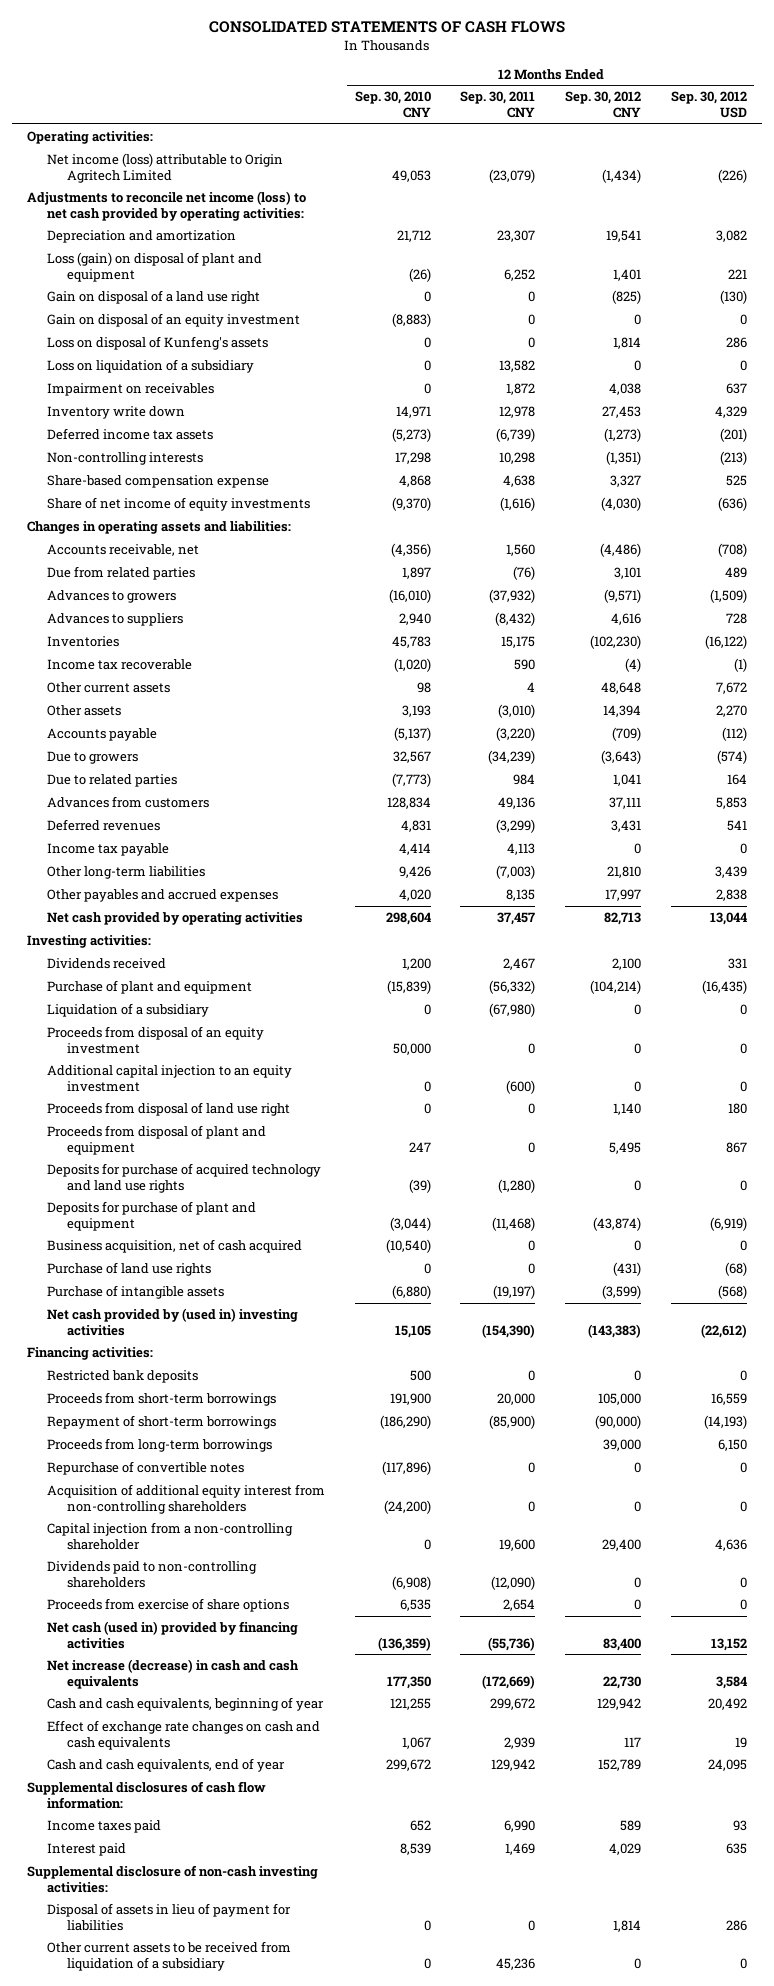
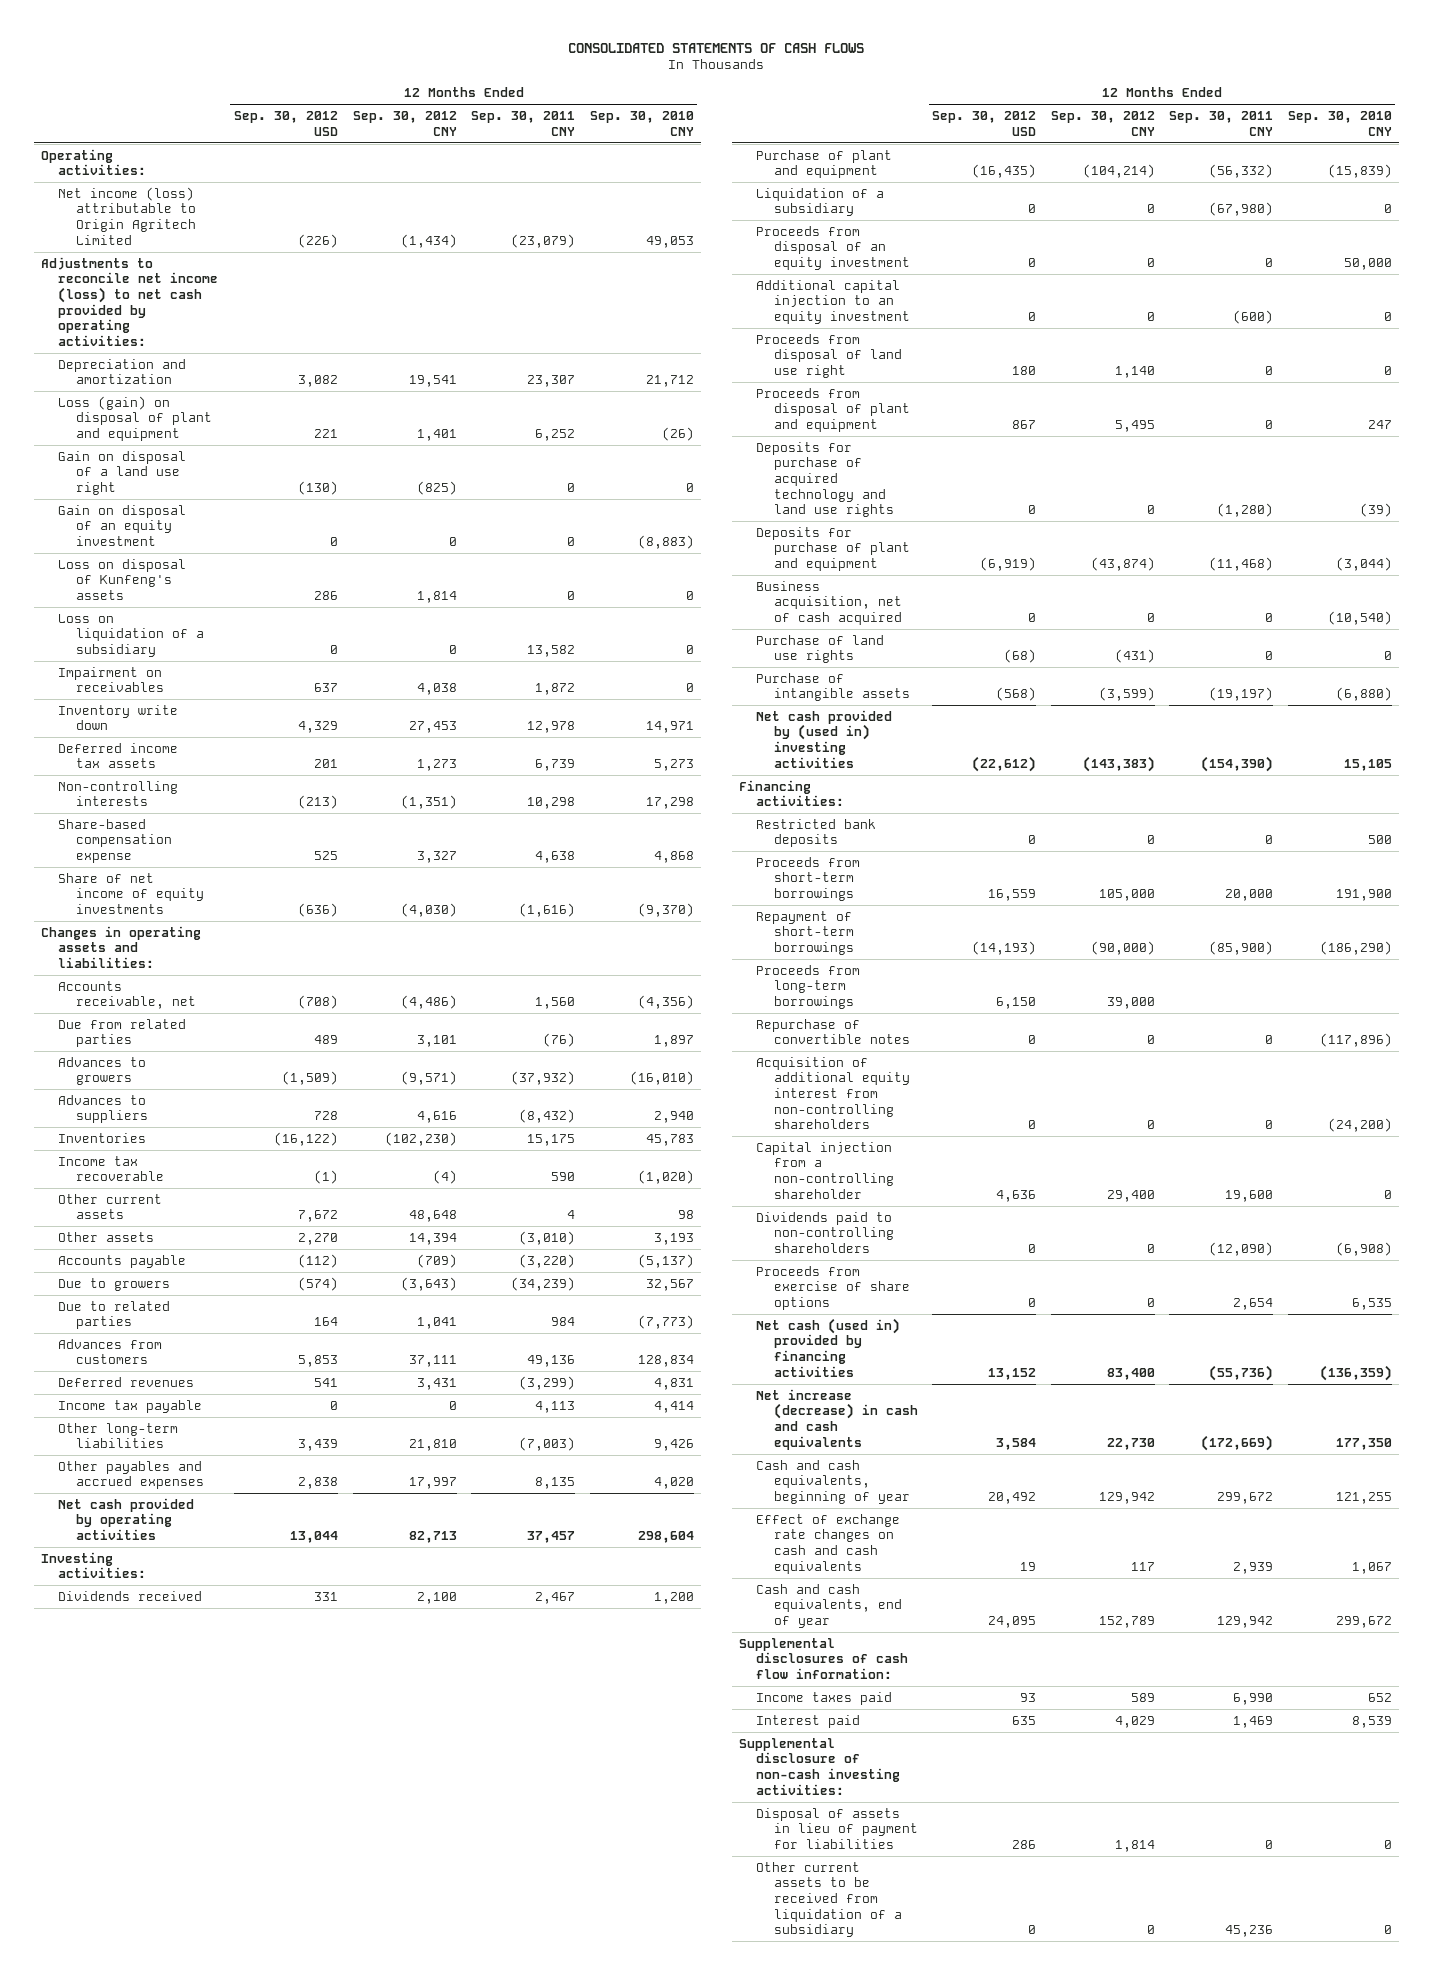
[391,427,431,442] (5,273) -> [653,759,694,772] 5,273
[496,427,536,442] (6,739) -> [535,759,576,772] 6,739
[604,427,642,442] (1,273) -> [416,759,457,772] 1,273
[719,427,747,442] (201) -> [314,759,339,769] 201

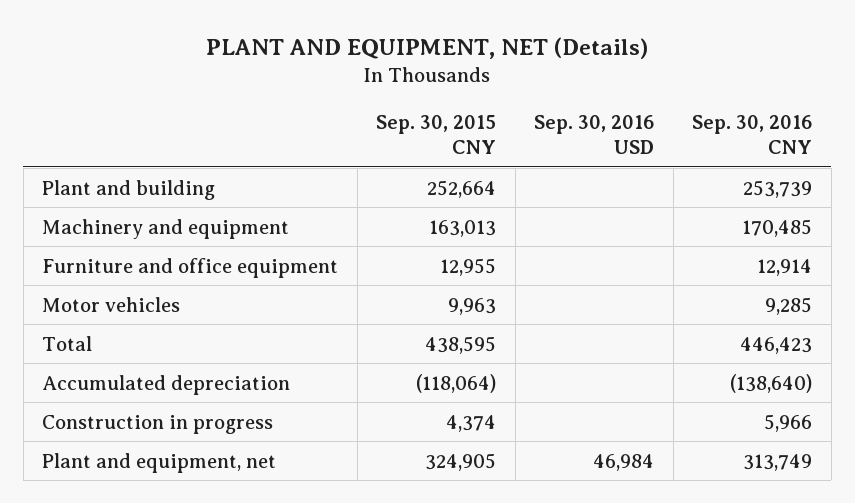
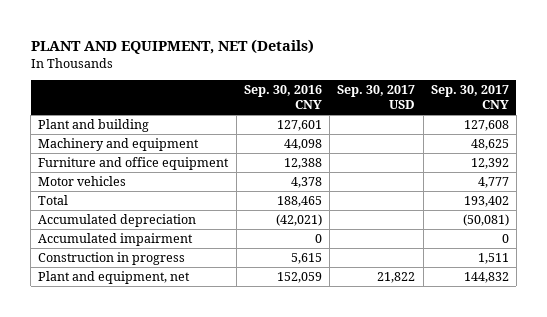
[376,114,497,154] Sep. 30, 2015 CNY -> none
[534,114,655,154] Sep. 30, 2016 USD -> none
none -> [337,85,416,110] Sep. 30, 2017 USD
none -> [430,85,509,110] Sep. 30, 2017 CNY
[743,179,813,198] 253,739 -> [276,119,322,131] 127,601
[742,218,813,237] 170,485 -> [283,138,322,150] 44,098
[757,258,813,276] 12,914 -> [283,157,322,169] 12,388
[765,296,813,315] 9,285 -> [290,176,322,188] 4,378
[740,336,813,354] 446,423 -> [276,195,322,207] 188,465
[730,373,813,393] (138,640) -> [275,213,322,226] (42,021)
none -> [38,232,194,246] Accumulated impairment
[764,413,813,432] 5,966 -> [290,252,322,264] 5,615
[743,453,813,471] 313,749 -> [276,271,322,283] 152,059

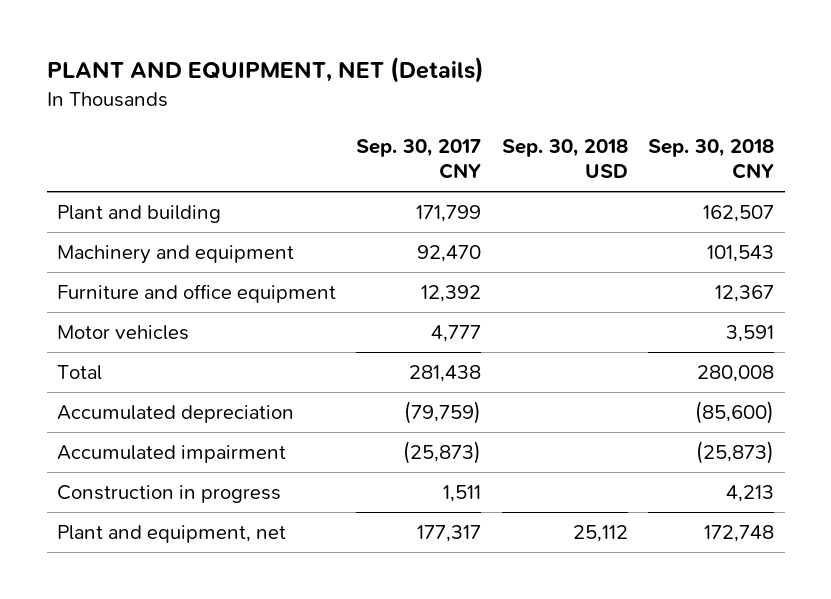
[243,85,322,110] Sep. 30, 2016 CNY -> none
[337,85,416,110] Sep. 30, 2017 USD -> none
none -> [501,138,628,178] Sep. 30, 2018 USD
none -> [648,138,775,179] Sep. 30, 2018 CNY
[463,119,509,131] 127,608 -> [416,205,482,223] 171,799
[470,138,509,150] 48,625 -> [417,245,482,263] 92,470
[463,195,509,207] 193,402 -> [409,365,482,383] 281,438
[462,213,509,226] (50,081) -> [404,401,482,425] (79,759)
[501,233,509,243] 0 -> [403,441,482,465] (25,873)
[463,271,509,283] 144,832 -> [417,525,482,543] 177,317

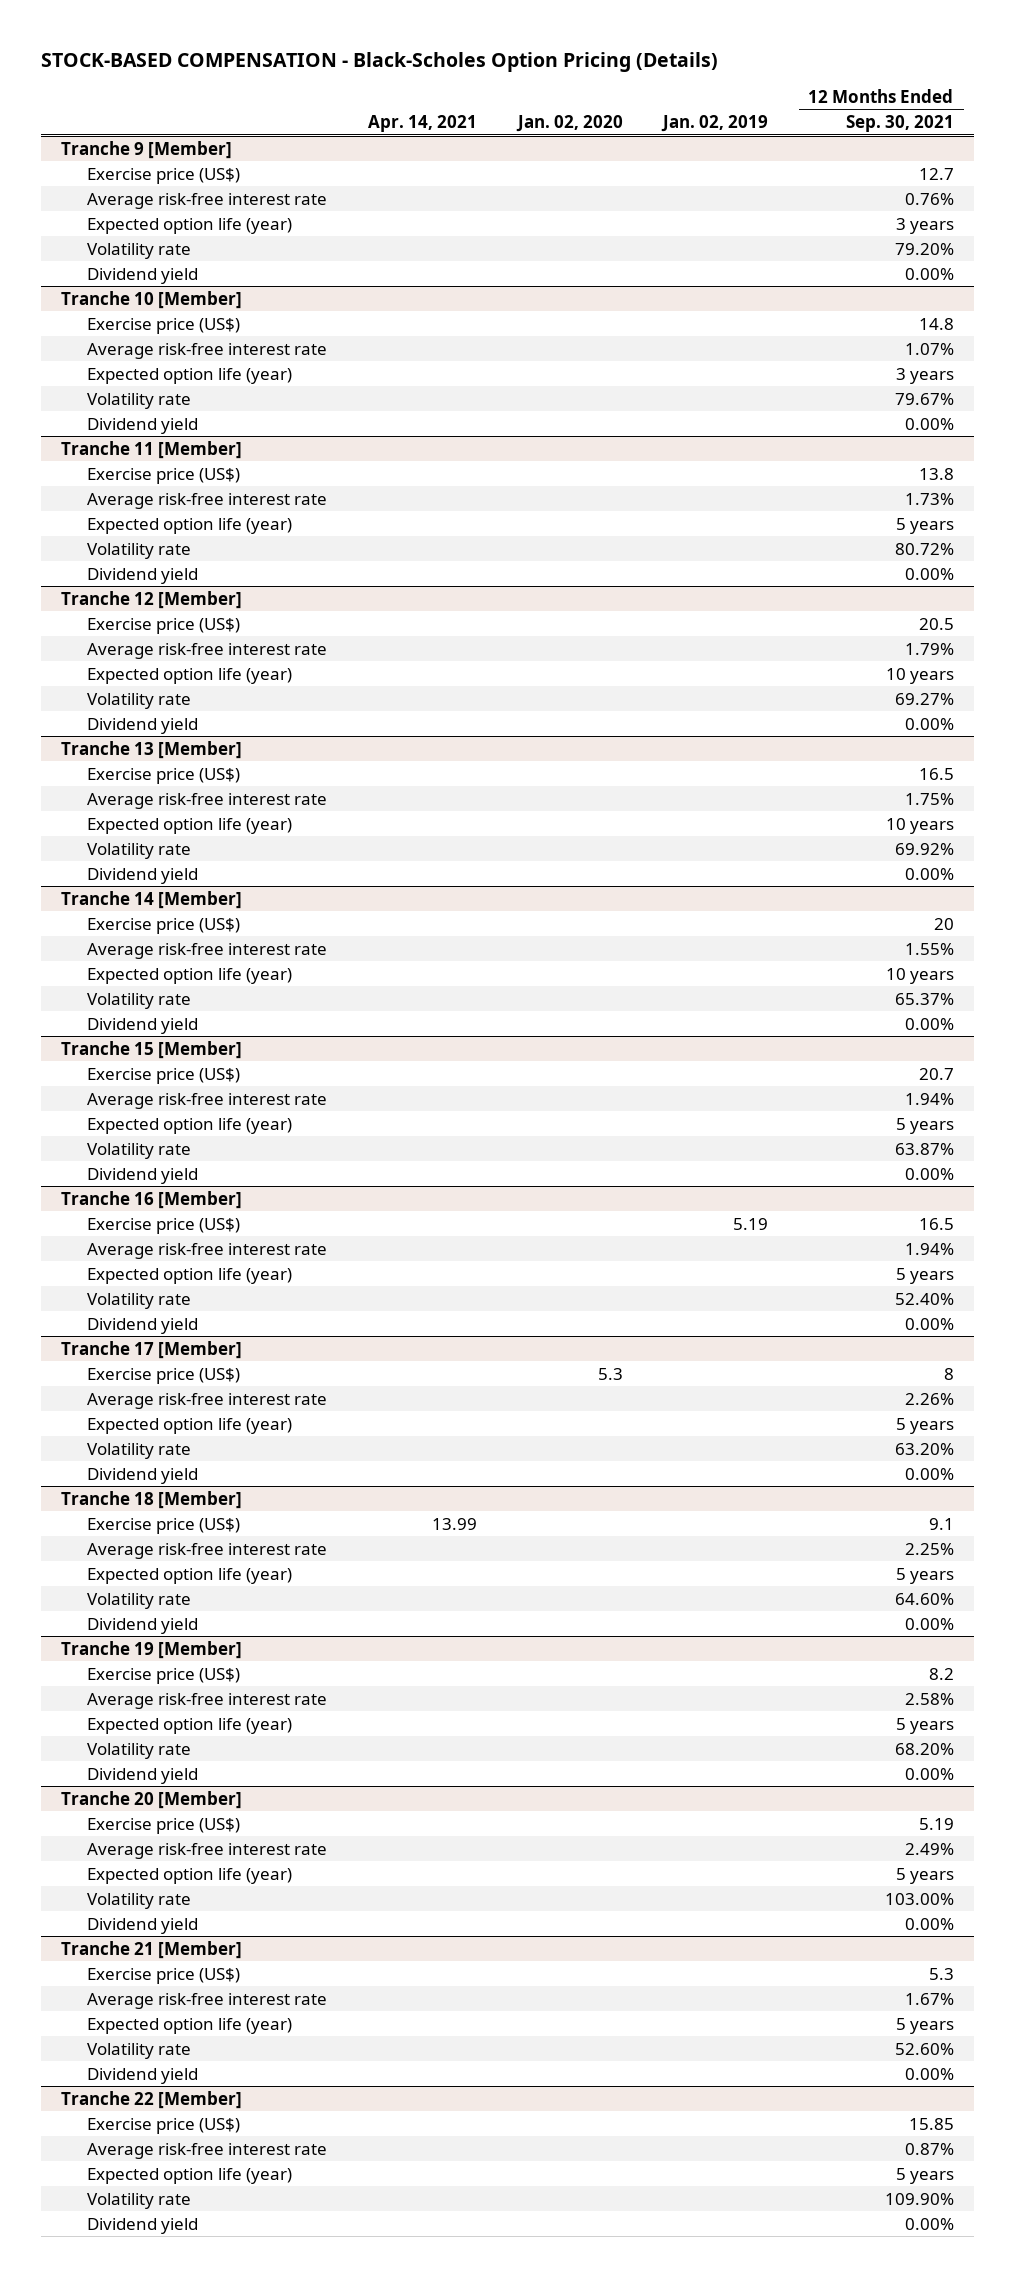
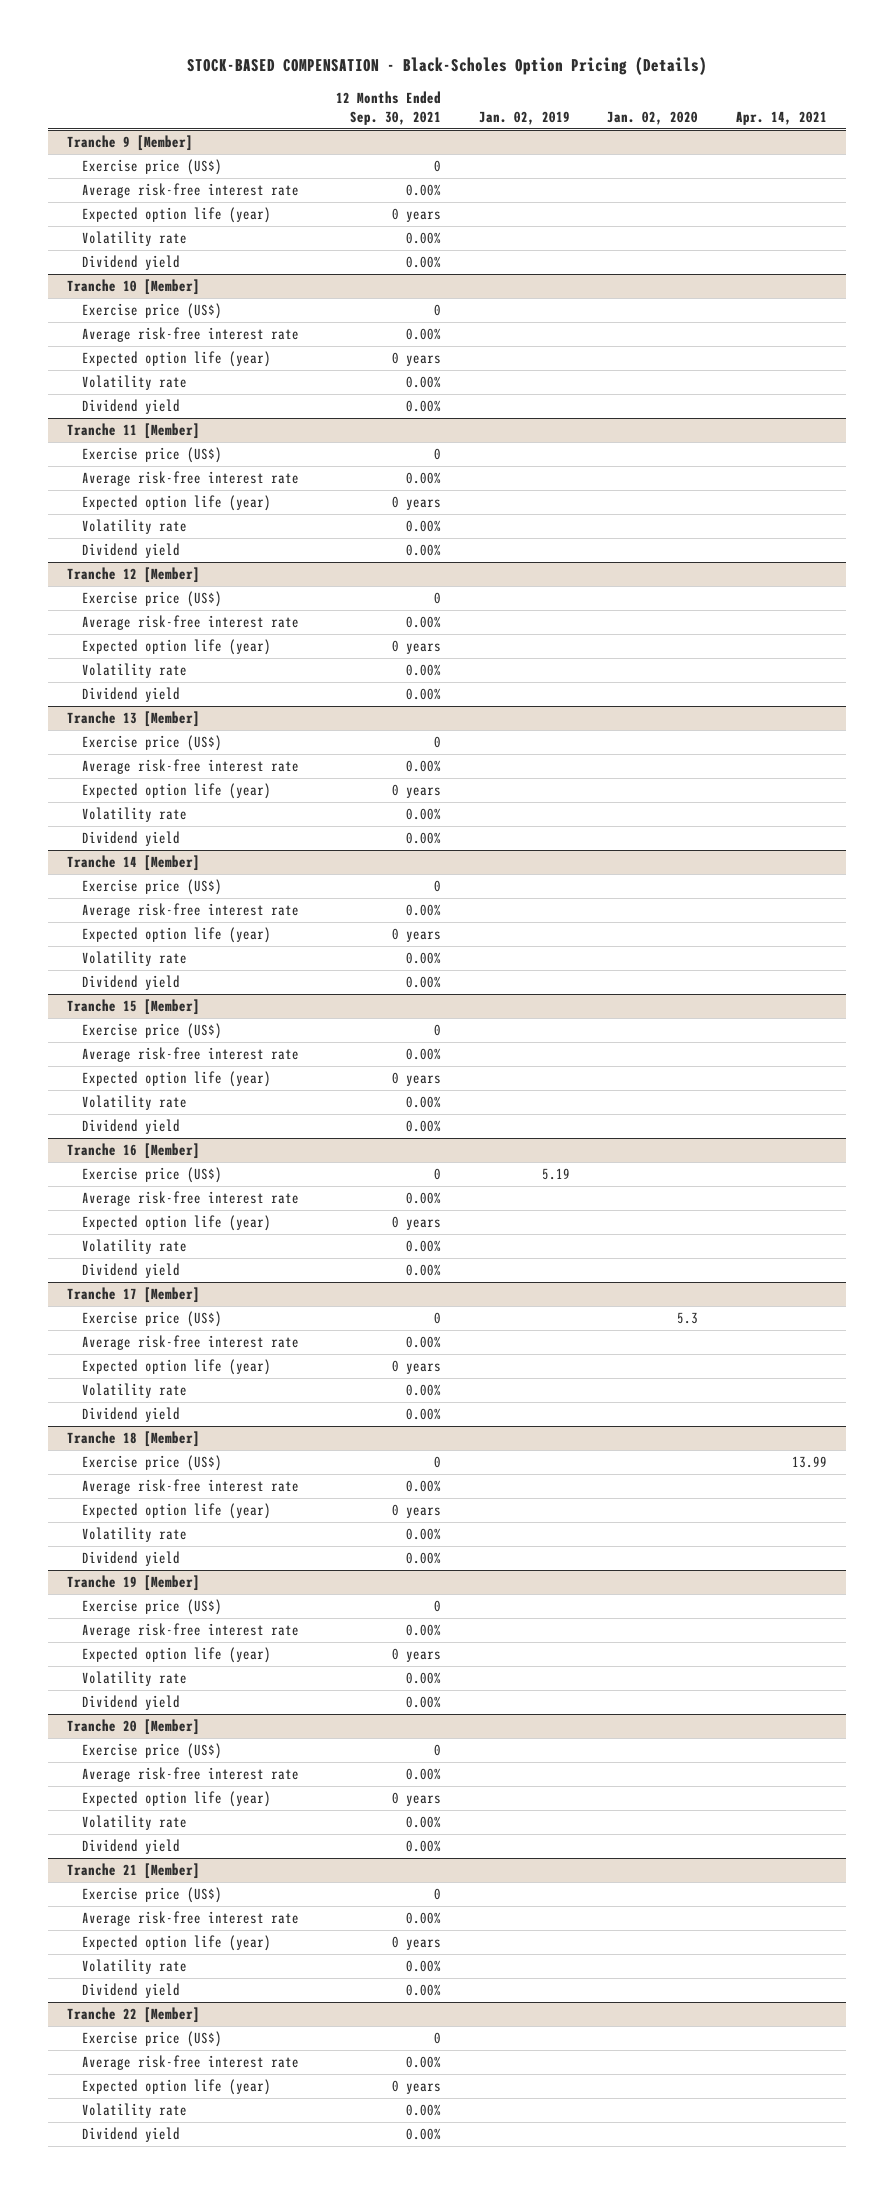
[918,167,954,180] 12.7 -> [434,160,442,173] 0
[904,192,954,205] 0.76% -> [406,184,442,197] 0.00%
[895,217,954,234] 3 years -> [392,208,442,223] 0 years
[894,242,954,255] 79.20% -> [406,232,442,245] 0.00%
[918,317,954,330] 14.8 -> [434,304,442,317] 0
[904,342,954,355] 1.07% -> [406,328,442,341] 0.00%
[895,367,954,384] 3 years -> [392,352,442,367] 0 years
[894,392,954,405] 79.67% -> [406,376,442,389] 0.00%
[918,467,954,480] 13.8 -> [434,448,442,461] 0
[904,492,954,505] 1.73% -> [406,472,442,485] 0.00%
[895,517,954,534] 5 years -> [392,496,442,511] 0 years
[894,542,954,555] 80.72% -> [406,520,442,533] 0.00%
[918,617,954,630] 20.5 -> [434,592,442,605] 0
[904,642,954,655] 1.79% -> [406,616,442,629] 0.00%
[885,667,954,684] 10 years -> [392,640,442,655] 0 years
[894,692,954,705] 69.27% -> [406,664,442,677] 0.00%
[918,767,954,780] 16.5 -> [434,736,442,749] 0
[904,792,954,805] 1.75% -> [406,760,442,773] 0.00%
[885,817,954,834] 10 years -> [392,784,442,799] 0 years
[894,842,954,855] 69.92% -> [406,808,442,821] 0.00%
[933,917,954,930] 20 -> [434,880,442,893] 0
[904,942,954,955] 1.55% -> [406,904,442,917] 0.00%
[885,967,954,984] 10 years -> [392,928,442,943] 0 years
[894,992,954,1005] 65.37% -> [406,952,442,965] 0.00%
[918,1067,954,1080] 20.7 -> [434,1024,442,1037] 0
[904,1092,954,1105] 1.94% -> [406,1048,442,1061] 0.00%
[895,1117,954,1134] 5 years -> [392,1072,442,1087] 0 years
[894,1142,954,1155] 63.87% -> [406,1096,442,1109] 0.00%
[918,1217,954,1230] 16.5 -> [434,1168,442,1181] 0
[904,1242,954,1255] 1.94% -> [406,1192,442,1205] 0.00%
[895,1267,954,1284] 5 years -> [392,1216,442,1231] 0 years
[894,1292,954,1305] 52.40% -> [406,1240,442,1253] 0.00%
[943,1367,954,1380] 8 -> [434,1312,442,1325] 0
[904,1392,954,1405] 2.26% -> [406,1336,442,1349] 0.00%
[895,1417,954,1434] 5 years -> [392,1360,442,1375] 0 years
[894,1442,954,1455] 63.20% -> [406,1384,442,1397] 0.00%
[928,1517,954,1530] 9.1 -> [434,1456,442,1469] 0
[904,1542,954,1555] 2.25% -> [406,1480,442,1493] 0.00%
[895,1567,954,1584] 5 years -> [392,1504,442,1519] 0 years
[894,1592,954,1605] 64.60% -> [406,1528,442,1541] 0.00%
[928,1667,954,1680] 8.2 -> [434,1600,442,1613] 0
[904,1692,954,1705] 2.58% -> [406,1624,442,1637] 0.00%
[895,1717,954,1734] 5 years -> [392,1648,442,1663] 0 years
[894,1742,954,1755] 68.20% -> [406,1672,442,1685] 0.00%
[918,1817,954,1830] 5.19 -> [434,1744,442,1757] 0
[904,1842,954,1855] 2.49% -> [406,1768,442,1781] 0.00%
[895,1867,954,1884] 5 years -> [392,1792,442,1807] 0 years
[884,1892,954,1905] 103.00% -> [406,1816,442,1829] 0.00%
[928,1967,954,1980] 5.3 -> [434,1888,442,1901] 0
[904,1992,954,2005] 1.67% -> [406,1912,442,1925] 0.00%
[895,2017,954,2034] 5 years -> [392,1936,442,1951] 0 years
[894,2042,954,2055] 52.60% -> [406,1960,442,1973] 0.00%
[908,2117,954,2130] 15.85 -> [434,2032,442,2045] 0
[904,2142,954,2155] 0.87% -> [406,2056,442,2069] 0.00%
[895,2167,954,2184] 5 years -> [392,2080,442,2095] 0 years
[884,2192,954,2205] 109.90% -> [406,2104,442,2117] 0.00%

